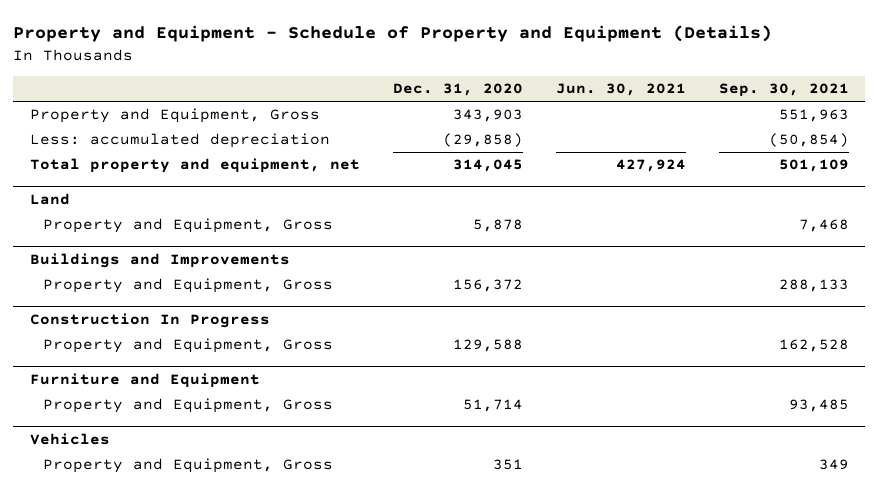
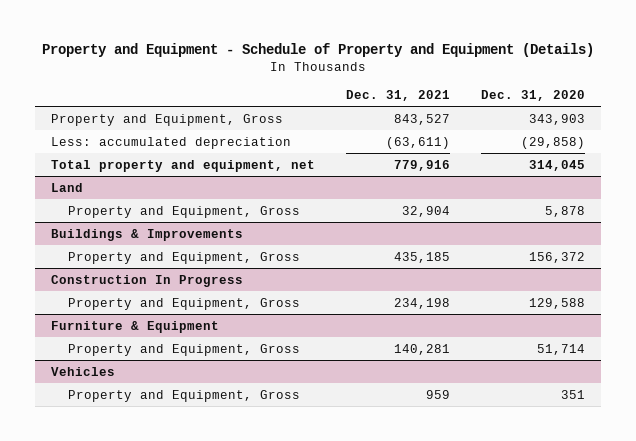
[555,83,686,97] Jun. 30, 2021 -> none
[718,83,849,98] Sep. 30, 2021 -> none
none -> [345,89,450,101] Dec. 31, 2021
[29,252,290,268] Buildings and Improvements -> [50,228,243,241] Buildings & Improvements
[29,372,260,388] Furniture and Equipment -> [50,320,219,333] Furniture & Equipment

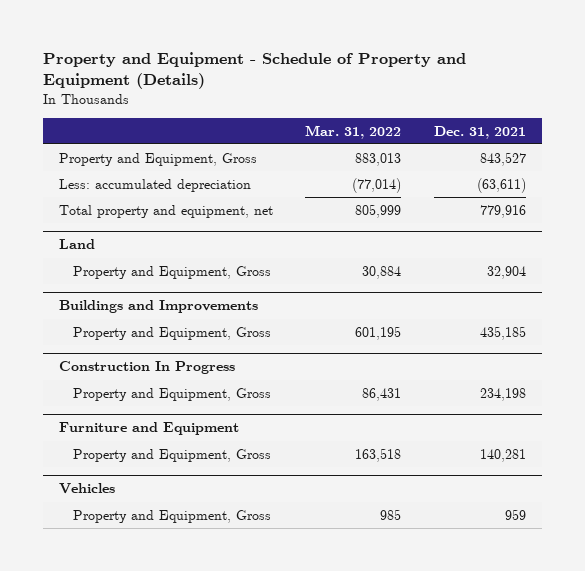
[481,89,586,101] Dec. 31, 2020 -> none
none -> [305,124,402,139] Mar. 31, 2022
[50,228,243,241] Buildings & Improvements -> [58,300,258,314] Buildings and Improvements
[50,320,219,333] Furniture & Equipment -> [58,422,239,436] Furniture and Equipment

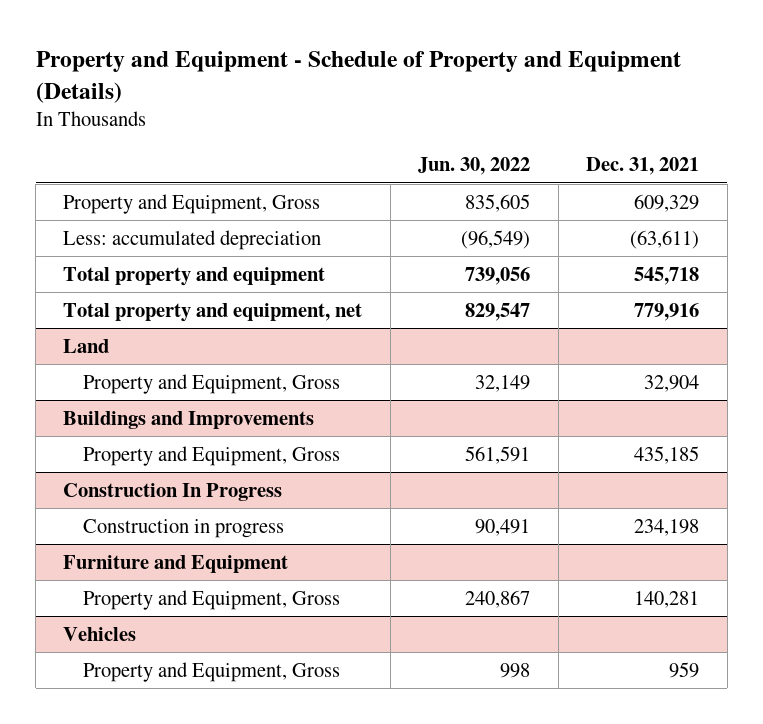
[305,124,402,139] Mar. 31, 2022 -> none
none -> [418,157,531,176] Jun. 30, 2022
[479,151,526,166] 843,527 -> [634,193,700,212] 609,329
none -> [63,266,326,286] Total property and equipment
[73,387,272,401] Property and Equipment, Gross -> [82,518,284,538] Construction in progress

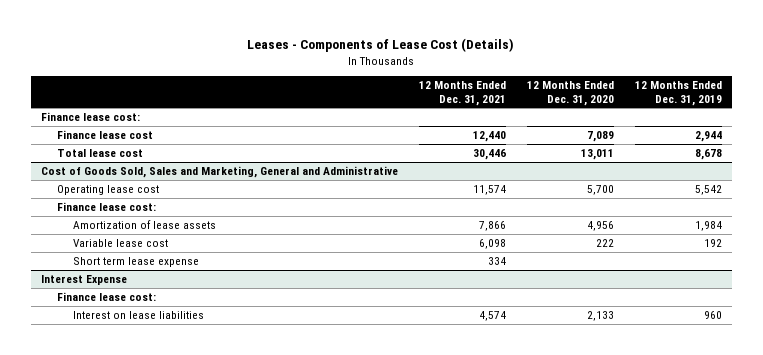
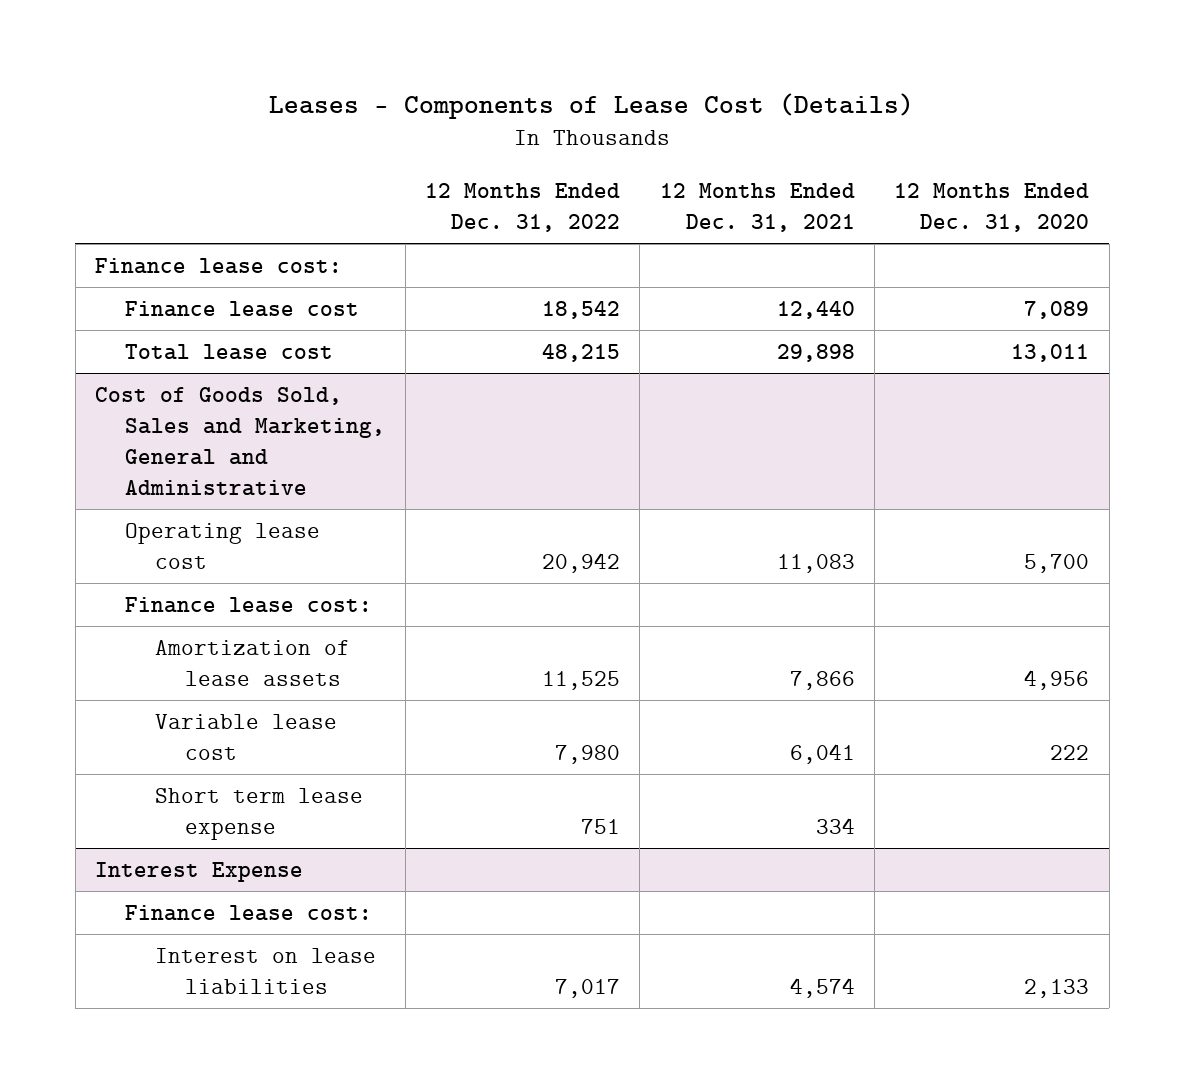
[634,81,722,106] 12 Months Ended Dec. 31, 2019 -> none
none -> [425,183,621,233] 12 Months Ended Dec. 31, 2022
[473,148,507,160] 30,446 -> [776,343,855,362] 29,898
[473,184,507,195] 11,574 -> [776,553,855,573] 11,083
[479,238,507,249] 6,098 -> [789,743,855,764] 6,041

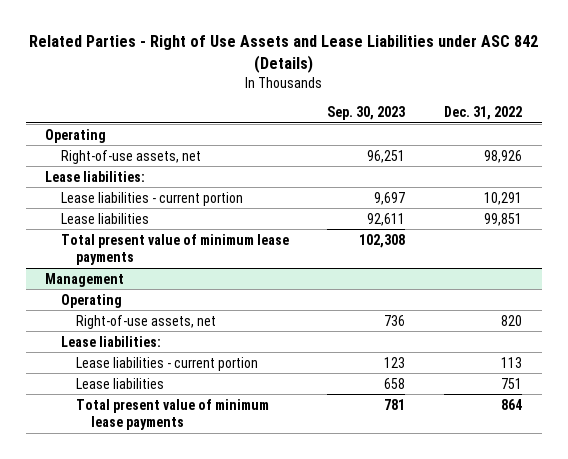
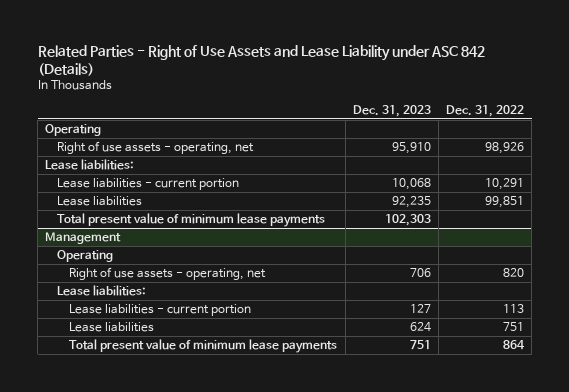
[28,35,538,73] Related Parties - Right of Use Assets and Lease Liabilities under ASC 842 (Details) -> [37,44,485,76] Related Parties - Right of Use Assets and Lease Liability under ASC 842 (Details)
[327,105,406,120] Sep. 30, 2023 -> none
none -> [352,105,431,118] Dec. 31, 2023
[60,149,201,164] Right-of-use assets, net -> [57,141,255,155] Right of use assets - operating, net
[75,314,216,329] Right-of-use assets, net -> [69,267,267,281] Right of use assets - operating, net

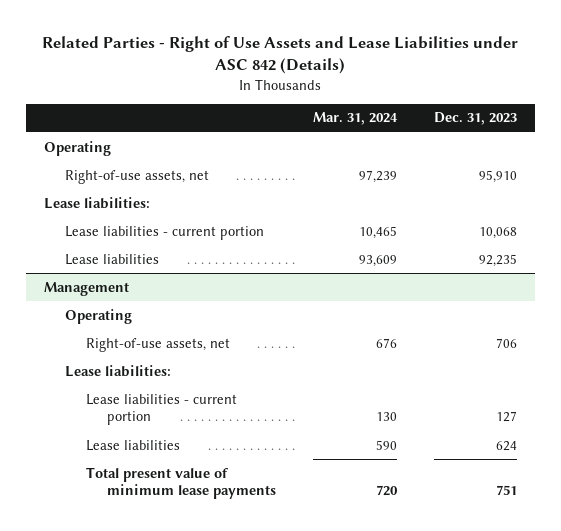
[37,44,485,76] Related Parties - Right of Use Assets and Lease Liability under ASC 842 (Details) -> [42,36,519,75] Related Parties - Right of Use Assets and Lease Liabilities under ASC 842 (Details)
[445,105,524,118] Dec. 31, 2022 -> none
none -> [313,112,399,126] Mar. 31, 2024
[57,141,255,155] Right of use assets - operating, net -> [65,169,210,184] Right-of-use assets, net
[57,213,326,228] Total present value of minimum lease payments -> none
[69,267,267,281] Right of use assets - operating, net -> [86,337,231,352] Right-of-use assets, net

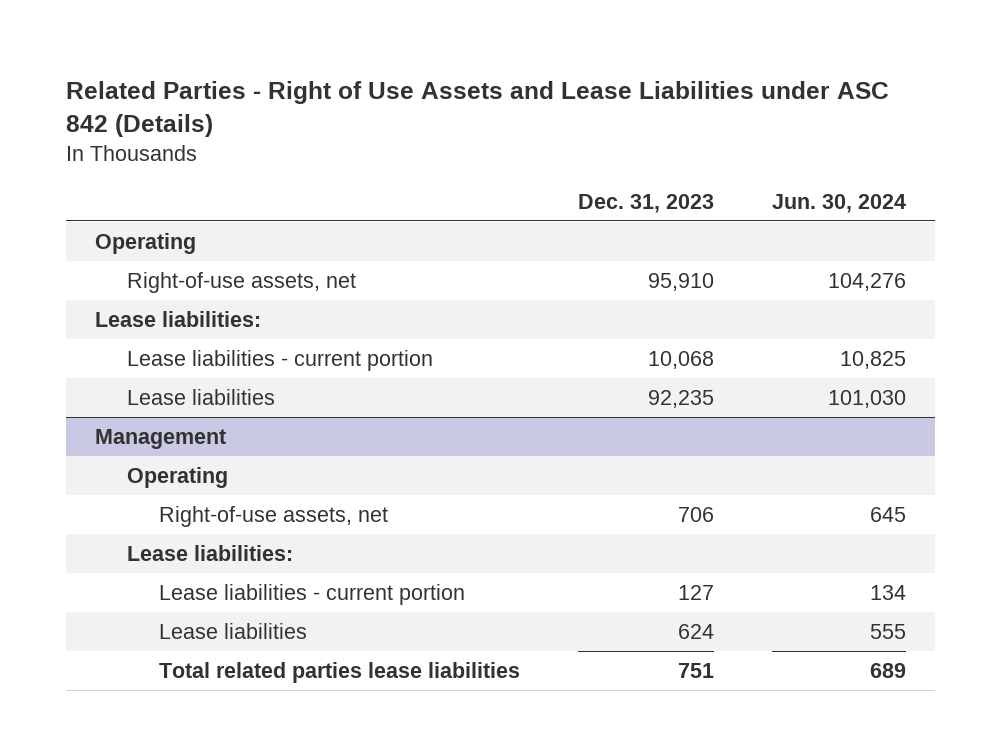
[313,112,399,126] Mar. 31, 2024 -> none
none -> [771,193,906,213] Jun. 30, 2024
[86,466,277,500] Total present value of minimum lease payments -> [158,661,520,683] Total related parties lease liabilities

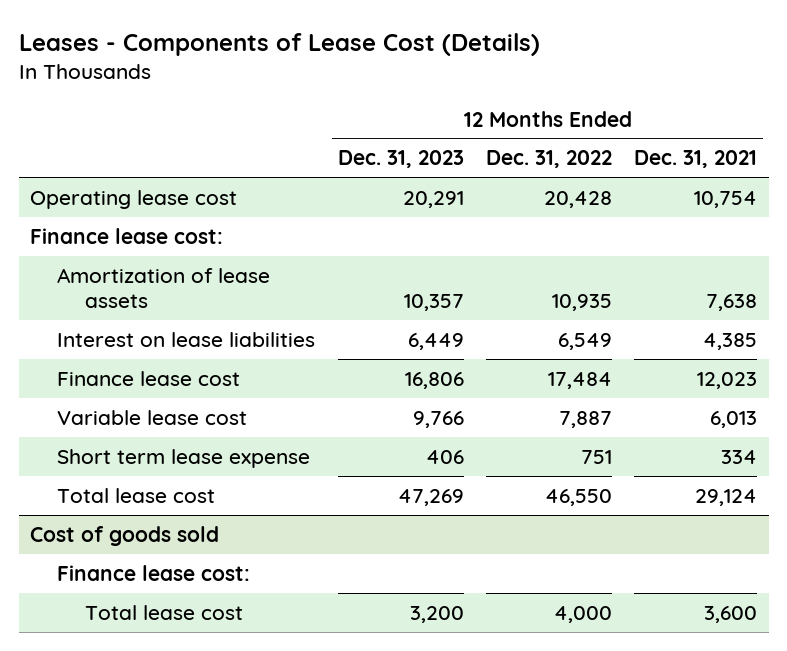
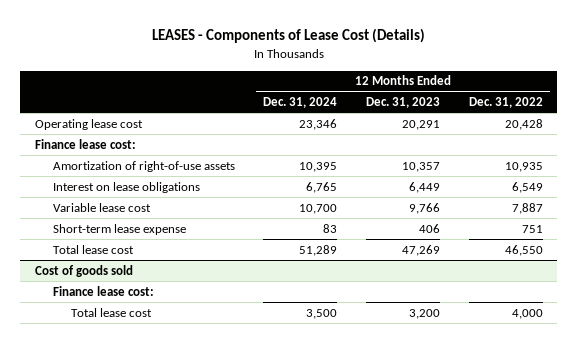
[18,33,540,57] Leases - Components of Lease Cost (Details) -> [151,28,425,44] LEASES - Components of Lease Cost (Details)
[634,150,758,169] Dec. 31, 2021 -> none
none -> [263,97,338,109] Dec. 31, 2024
[57,370,241,386] Finance lease cost -> none
[57,267,271,308] Amortization of lease assets -> [52,160,235,172] Amortization of right-of-use assets
[57,331,316,347] Interest on lease liabilities -> [52,181,200,193] Interest on lease obligations
[57,448,311,468] Short term lease expense -> [52,223,186,235] Short-term lease expense

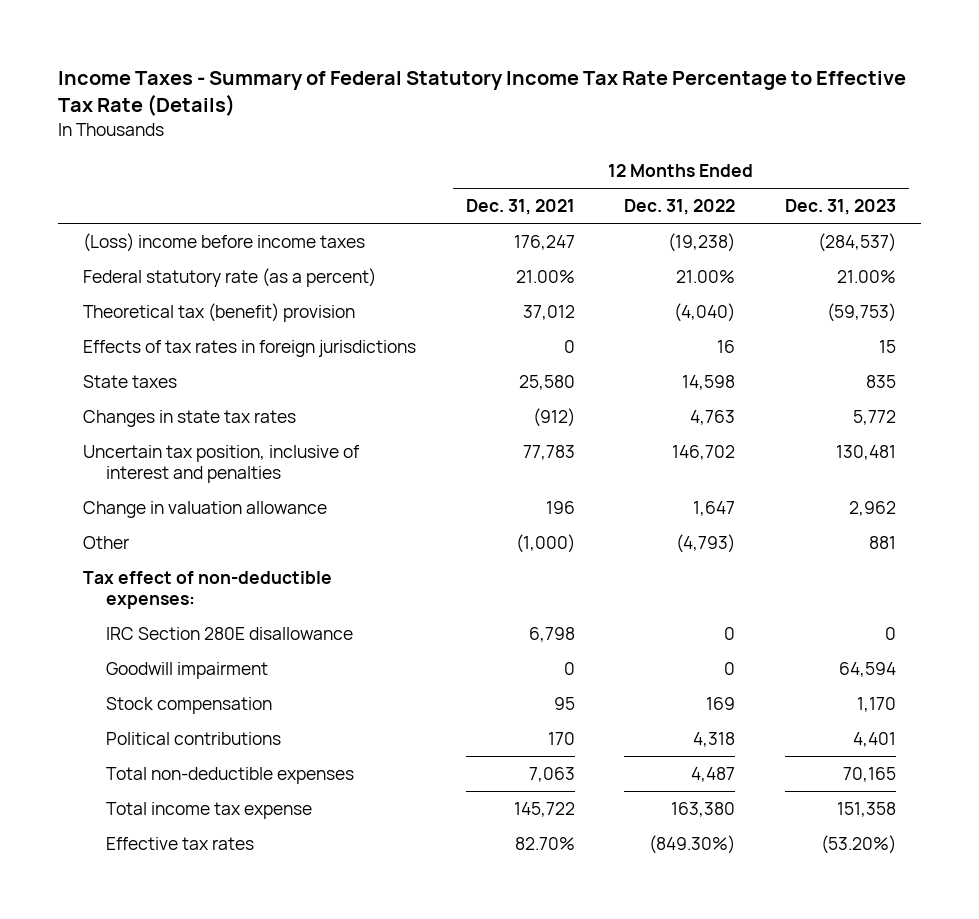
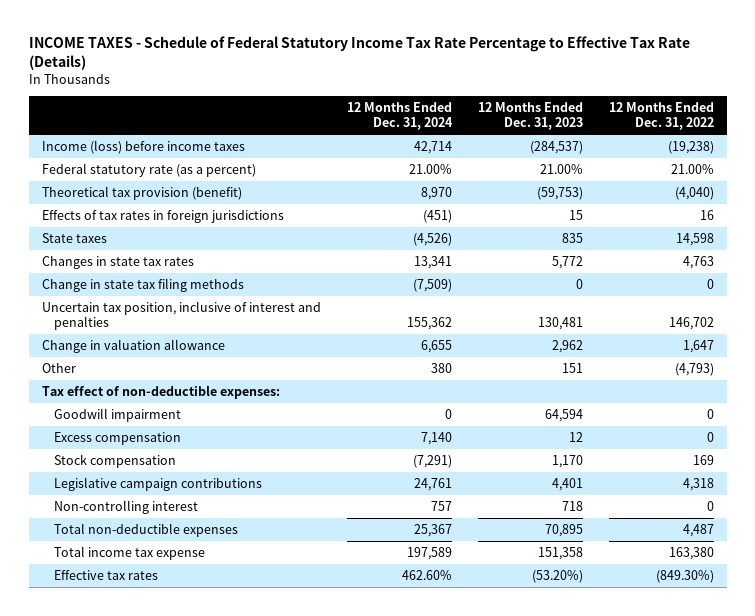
[57,70,906,117] Income Taxes - Summary of Federal Statutory Income Tax Rate Percentage to Effective Tax Rate (Details) -> [28,35,690,71] INCOME TAXES - Schedule of Federal Statutory Income Tax Rate Percentage to Effective Tax Rate (Details)
[465,199,575,216] Dec. 31, 2021 -> none
none -> [346,102,453,131] 12 Months Ended Dec. 31, 2024
[82,232,365,252] (Loss) income before income taxes -> [41,139,245,154] Income (loss) before income taxes
[82,302,355,322] Theoretical tax (benefit) provision -> [41,185,242,200] Theoretical tax provision (benefit)
none -> [41,277,244,292] Change in state tax filing methods
[869,535,897,549] 881 -> [561,362,583,373] 151
[106,626,354,640] IRC Section 280E disallowance -> none
none -> [54,431,182,445] Excess compensation
[106,731,282,745] Political contributions -> [54,476,263,491] Legislative campaign contributions
none -> [54,499,199,514] Non-controlling interest
[843,766,897,782] 70,165 -> [544,523,583,537] 70,895

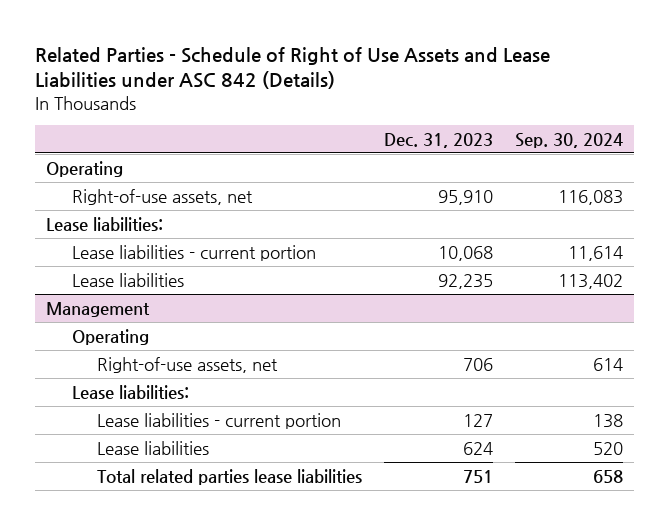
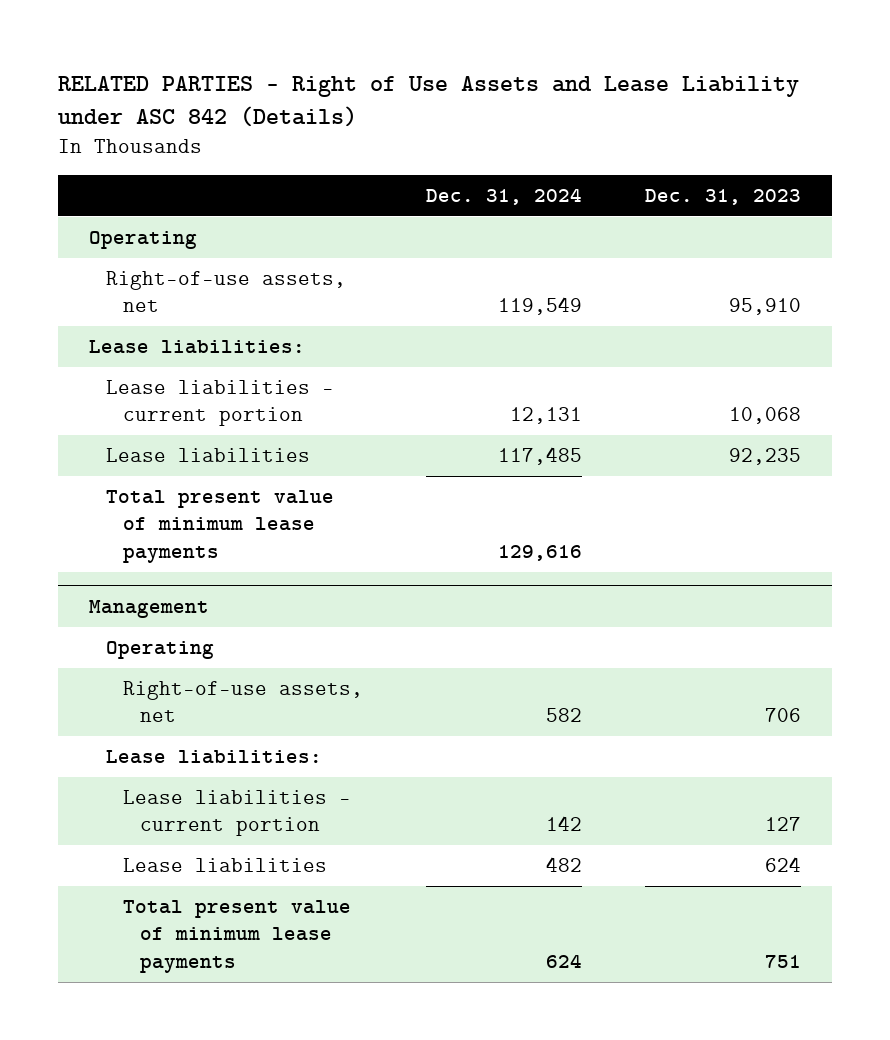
[34,46,550,90] Related Parties - Schedule of Right of Use Assets and Lease Liabilities under ASC 842 (Details) -> [57,76,799,128] RELATED PARTIES - Right of Use Assets and Lease Liability under ASC 842 (Details)
[515,132,624,148] Sep. 30, 2024 -> none
none -> [425,187,582,205] Dec. 31, 2024
none -> [106,490,335,563] Total present value of minimum lease payments
[97,468,363,485] Total related parties lease liabilities -> [123,900,352,973] Total present value of minimum lease payments

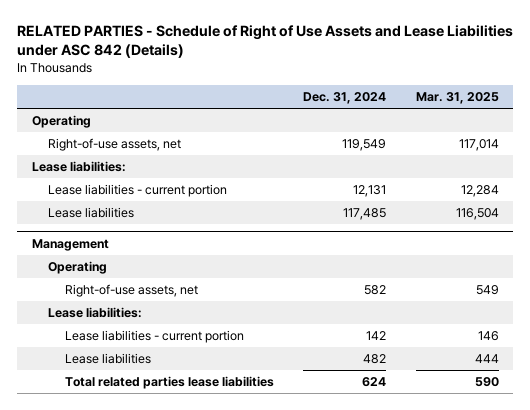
[57,76,799,128] RELATED PARTIES - Right of Use Assets and Lease Liability under ASC 842 (Details) -> [16,25,513,59] RELATED PARTIES - Schedule of Right of Use Assets and Lease Liabilities under ASC 842 (Details)
[644,188,801,205] Dec. 31, 2023 -> none
none -> [415,91,499,104] Mar. 31, 2025
[106,490,335,563] Total present value of minimum lease payments -> none
[123,900,352,973] Total present value of minimum lease payments -> [65,376,275,390] Total related parties lease liabilities

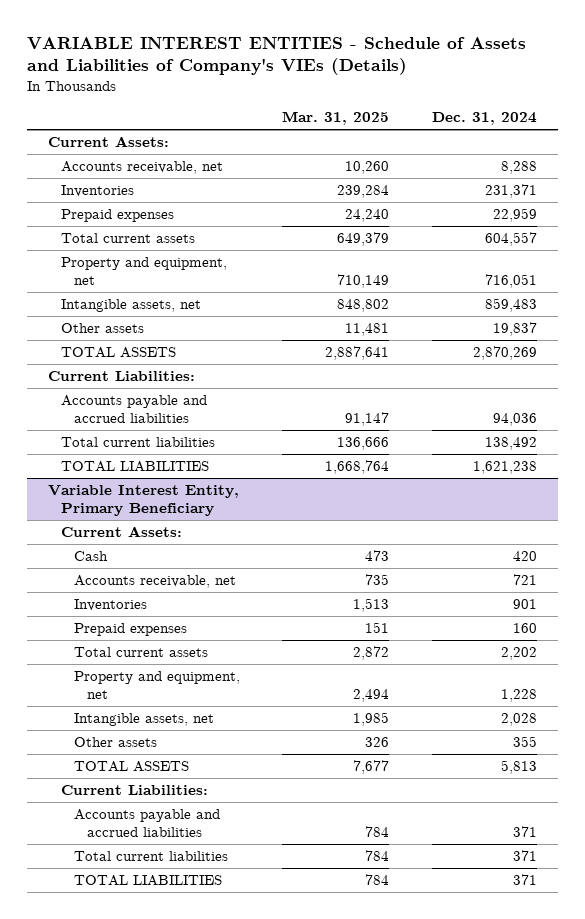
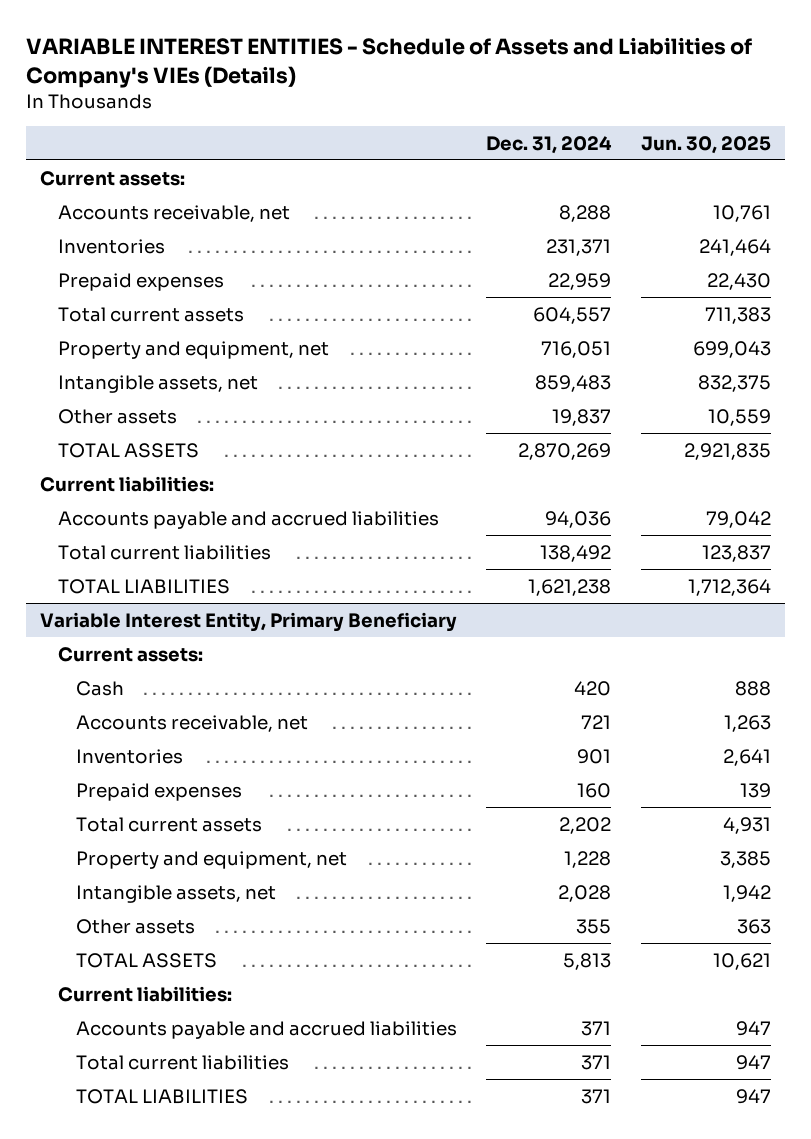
[282,111,390,126] Mar. 31, 2025 -> none
none -> [640,135,771,154] Jun. 30, 2025
[48,136,170,148] Current Assets: -> [40,170,186,186] Current assets:
[48,371,196,382] Current Liabilities: -> [40,475,215,492] Current liabilities:
[61,526,183,538] Current Assets: -> [58,646,204,662] Current assets:
[61,785,209,796] Current Liabilities: -> [58,985,233,1002] Current liabilities:

